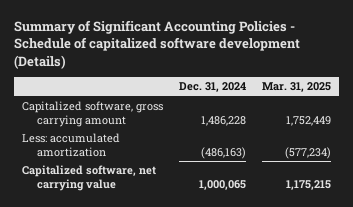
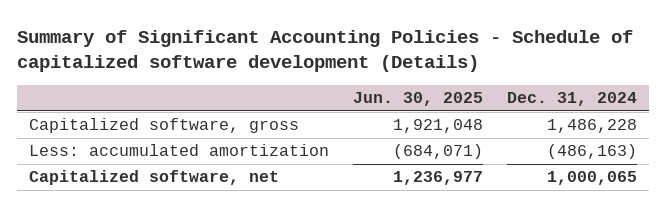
[262,82,332,93] Mar. 31, 2025 -> none
none -> [353,92,484,107] Jun. 30, 2025
[21,101,163,127] Capitalized software, gross carrying amount -> [28,118,299,134] Capitalized software, gross
[21,165,156,191] Capitalized software, net carrying value -> [28,170,279,186] Capitalized software, net

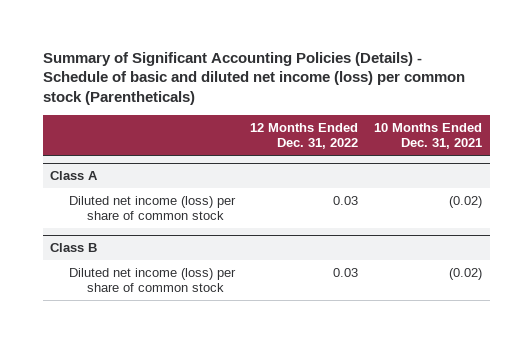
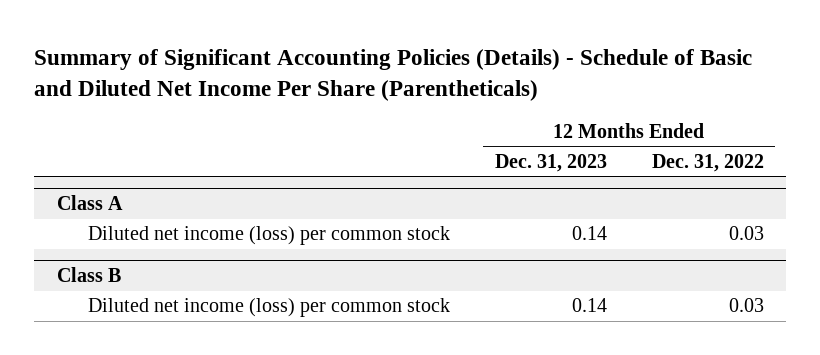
[42,51,465,106] Summary of Significant Accounting Policies (Details) - Schedule of basic and diluted net income (loss) per common stock (Parentheticals) -> [34,49,753,102] Summary of Significant Accounting Policies (Details) - Schedule of Basic and Diluted Net Income Per Share (Parentheticals)
[374,123,483,149] 10 Months Ended Dec. 31, 2021 -> none
none -> [494,153,607,172] Dec. 31, 2023
[68,195,236,220] Diluted net income (loss) per share of common stock -> [87,226,450,246] Diluted net income (loss) per common stock
[68,267,236,292] Diluted net income (loss) per share of common stock -> [87,298,450,318] Diluted net income (loss) per common stock

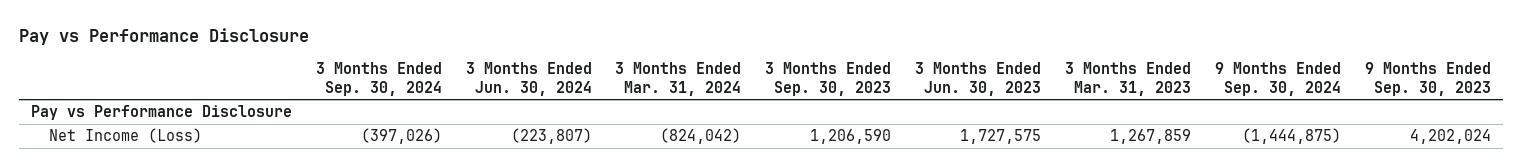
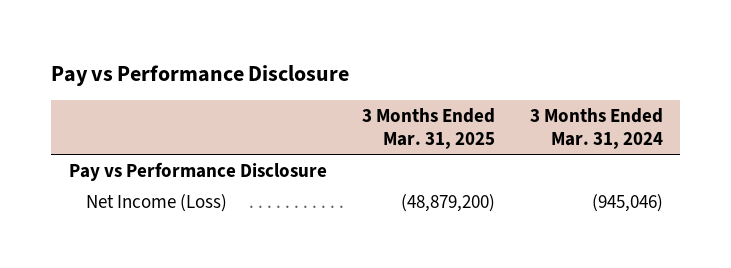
[315,62,442,96] 3 Months Ended Sep. 30, 2024 -> none
[465,62,592,96] 3 Months Ended Jun. 30, 2024 -> none
[765,62,892,96] 3 Months Ended Sep. 30, 2023 -> none
[915,62,1042,96] 3 Months Ended Jun. 30, 2023 -> none
[1064,62,1191,96] 3 Months Ended Mar. 31, 2023 -> none
[1214,62,1341,96] 9 Months Ended Sep. 30, 2024 -> none
[1364,62,1491,96] 9 Months Ended Sep. 30, 2023 -> none
none -> [361,107,495,150] 3 Months Ended Mar. 31, 2025
[660,128,742,145] (824,042) -> [591,193,663,212] (945,046)

